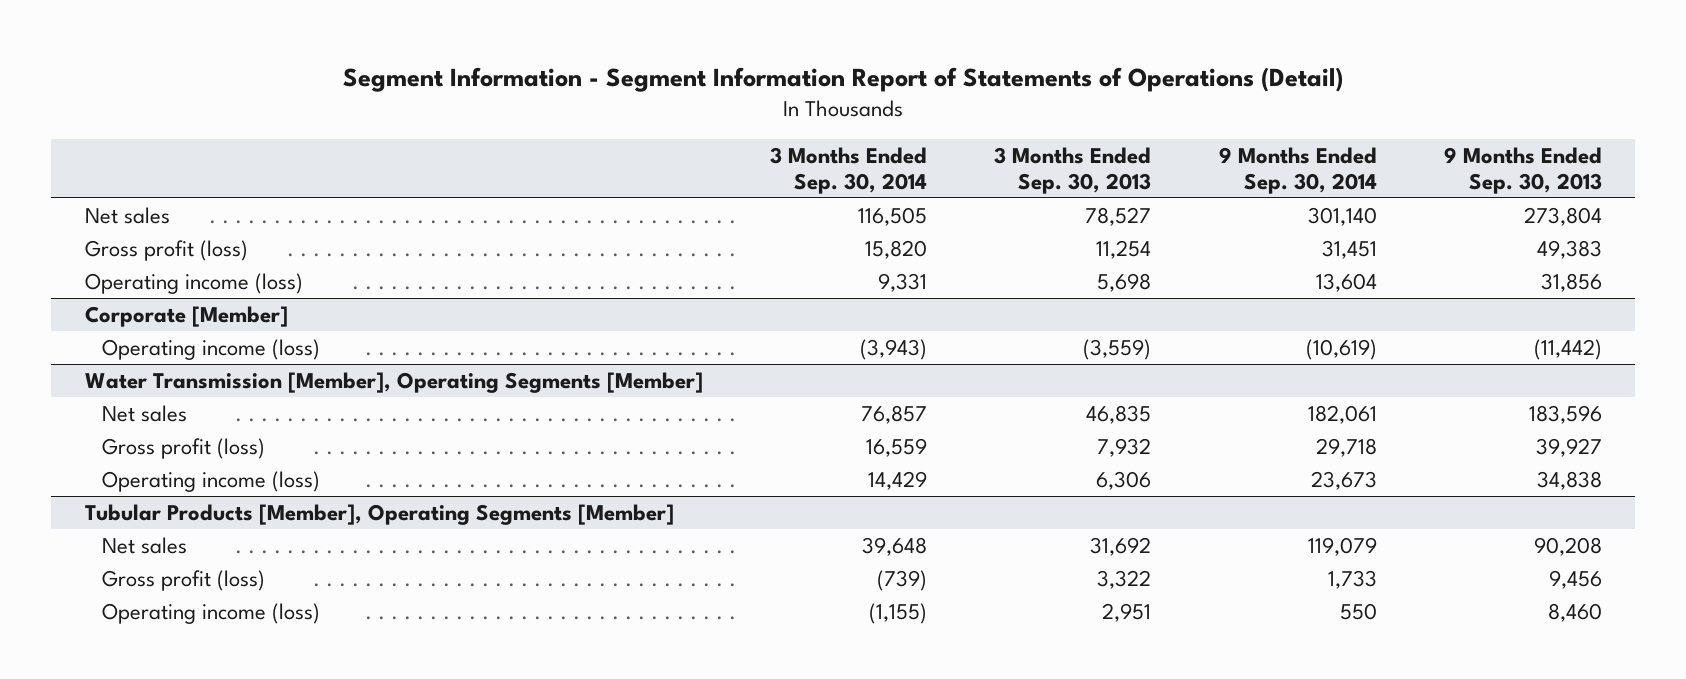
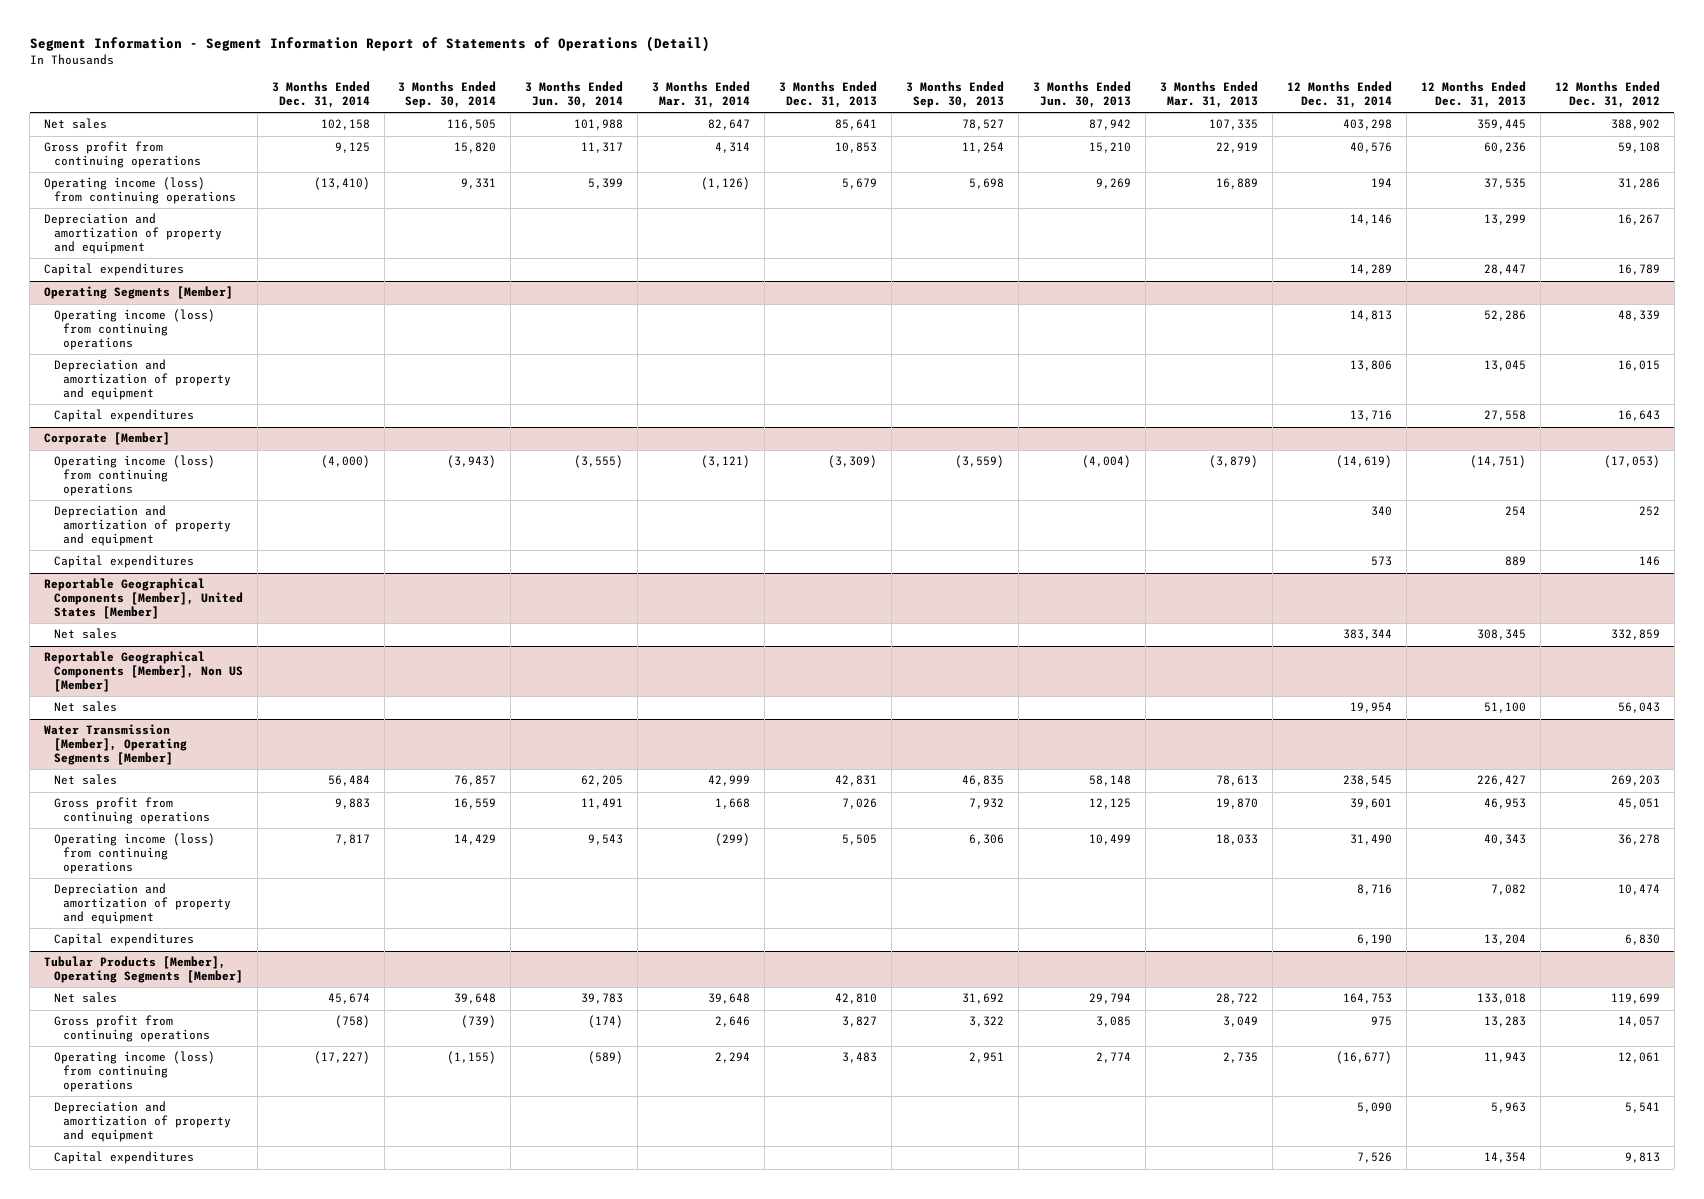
[1218,146,1377,194] 9 Months Ended Sep. 30, 2014 -> none
[1443,146,1602,194] 9 Months Ended Sep. 30, 2013 -> none
none -> [271,81,370,109] 3 Months Ended Dec. 31, 2014
none -> [525,81,624,109] 3 Months Ended Jun. 30, 2014
none -> [652,81,751,109] 3 Months Ended Mar. 31, 2014
none -> [779,81,878,109] 3 Months Ended Dec. 31, 2013
none -> [1032,81,1131,109] 3 Months Ended Jun. 30, 2013
none -> [1159,81,1258,109] 3 Months Ended Mar. 31, 2013
none -> [1286,81,1392,109] 12 Months Ended Dec. 31, 2014
none -> [1420,81,1526,109] 12 Months Ended Dec. 31, 2013
none -> [1554,81,1660,109] 12 Months Ended Dec. 31, 2012
[84,239,248,261] Gross profit (loss) -> [44,141,201,169] Gross profit from continuing operations
[84,272,303,294] Operating income (loss) -> [44,177,236,205] Operating income (loss) from continuing operations
none -> [44,213,222,255] Depreciation and amortization of property and equipment
none -> [44,263,185,277] Capital expenditures
none -> [44,286,234,300] Operating Segments [Member]
none -> [53,309,215,351] Operating income (loss) from continuing operations
none -> [53,359,232,401] Depreciation and amortization of property and equipment
none -> [53,409,194,423] Capital expenditures
[101,338,320,360] Operating income (loss) -> [53,455,215,497] Operating income (loss) from continuing operations
none -> [53,505,232,547] Depreciation and amortization of property and equipment
none -> [53,555,194,569] Capital expenditures
none -> [44,578,243,620] Reportable Geographical Components [Member], United States [Member]
none -> [53,628,117,640] Net sales
none -> [44,651,243,693] Reportable Geographical Components [Member], Non US [Member]
none -> [53,701,117,713] Net sales
[101,437,265,459] Gross profit (loss) -> [53,797,211,825] Gross profit from continuing operations
[101,470,320,492] Operating income (loss) -> [53,833,215,875] Operating income (loss) from continuing operations
none -> [53,883,232,925] Depreciation and amortization of property and equipment
none -> [53,933,194,947] Capital expenditures
[101,569,265,591] Gross profit (loss) -> [53,1015,211,1043] Gross profit from continuing operations
[101,602,320,624] Operating income (loss) -> [53,1051,215,1093] Operating income (loss) from continuing operations
none -> [53,1101,232,1143] Depreciation and amortization of property and equipment
none -> [53,1151,194,1165] Capital expenditures

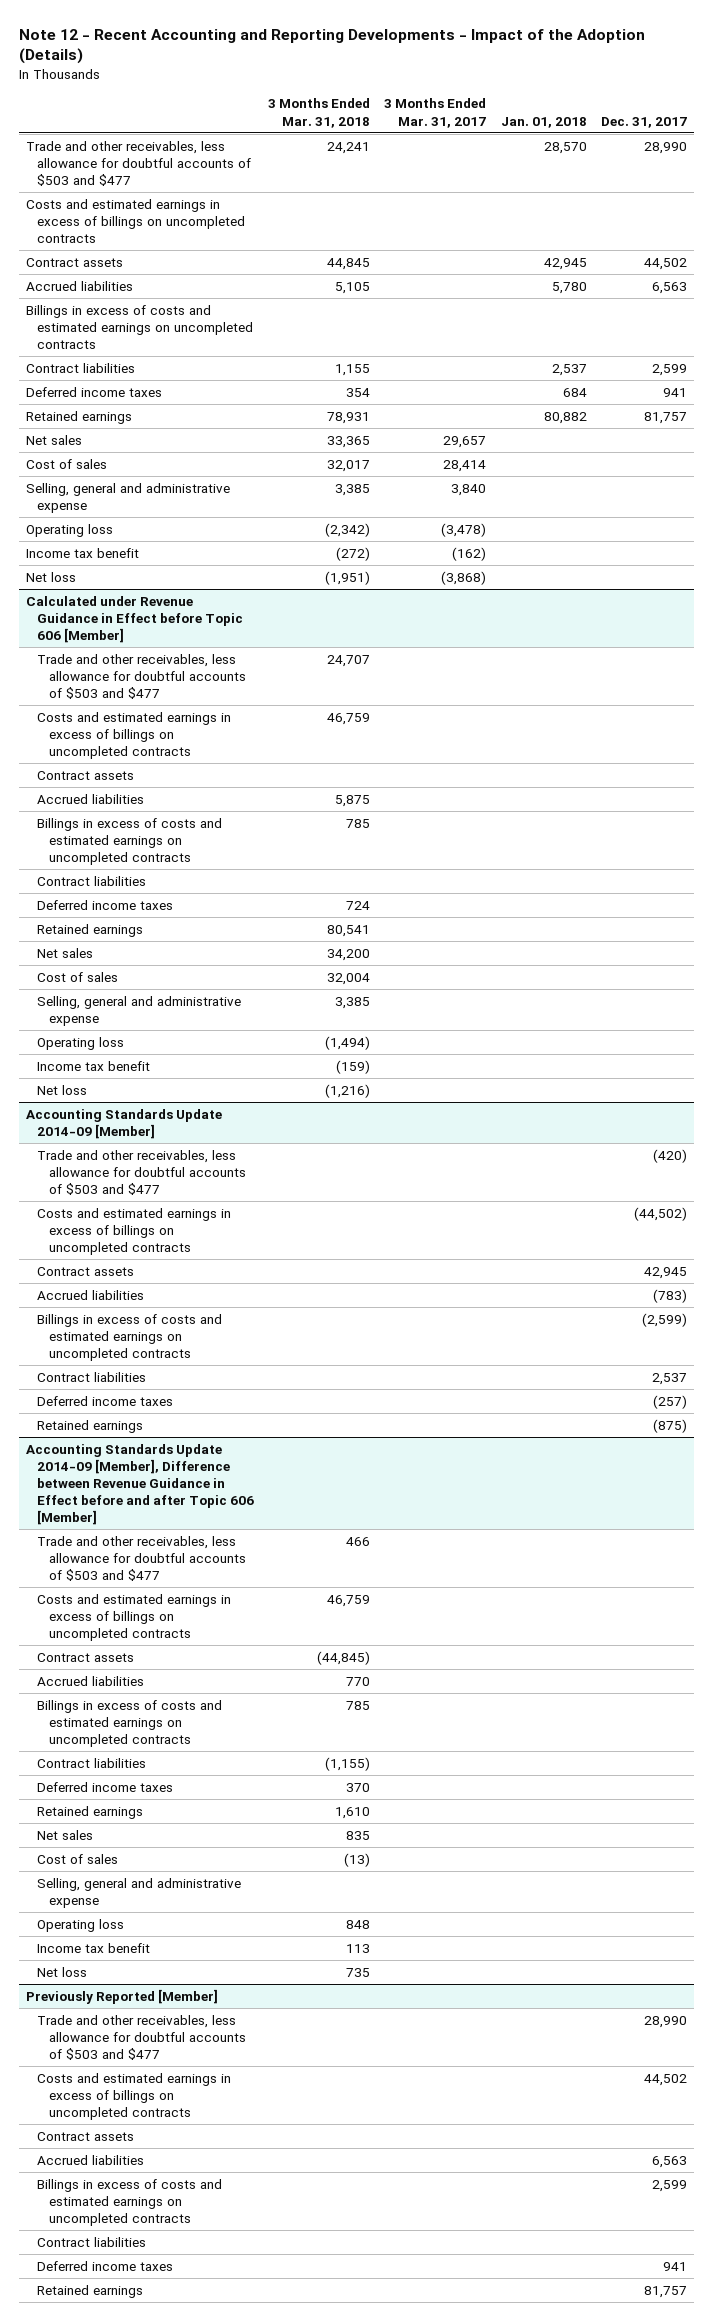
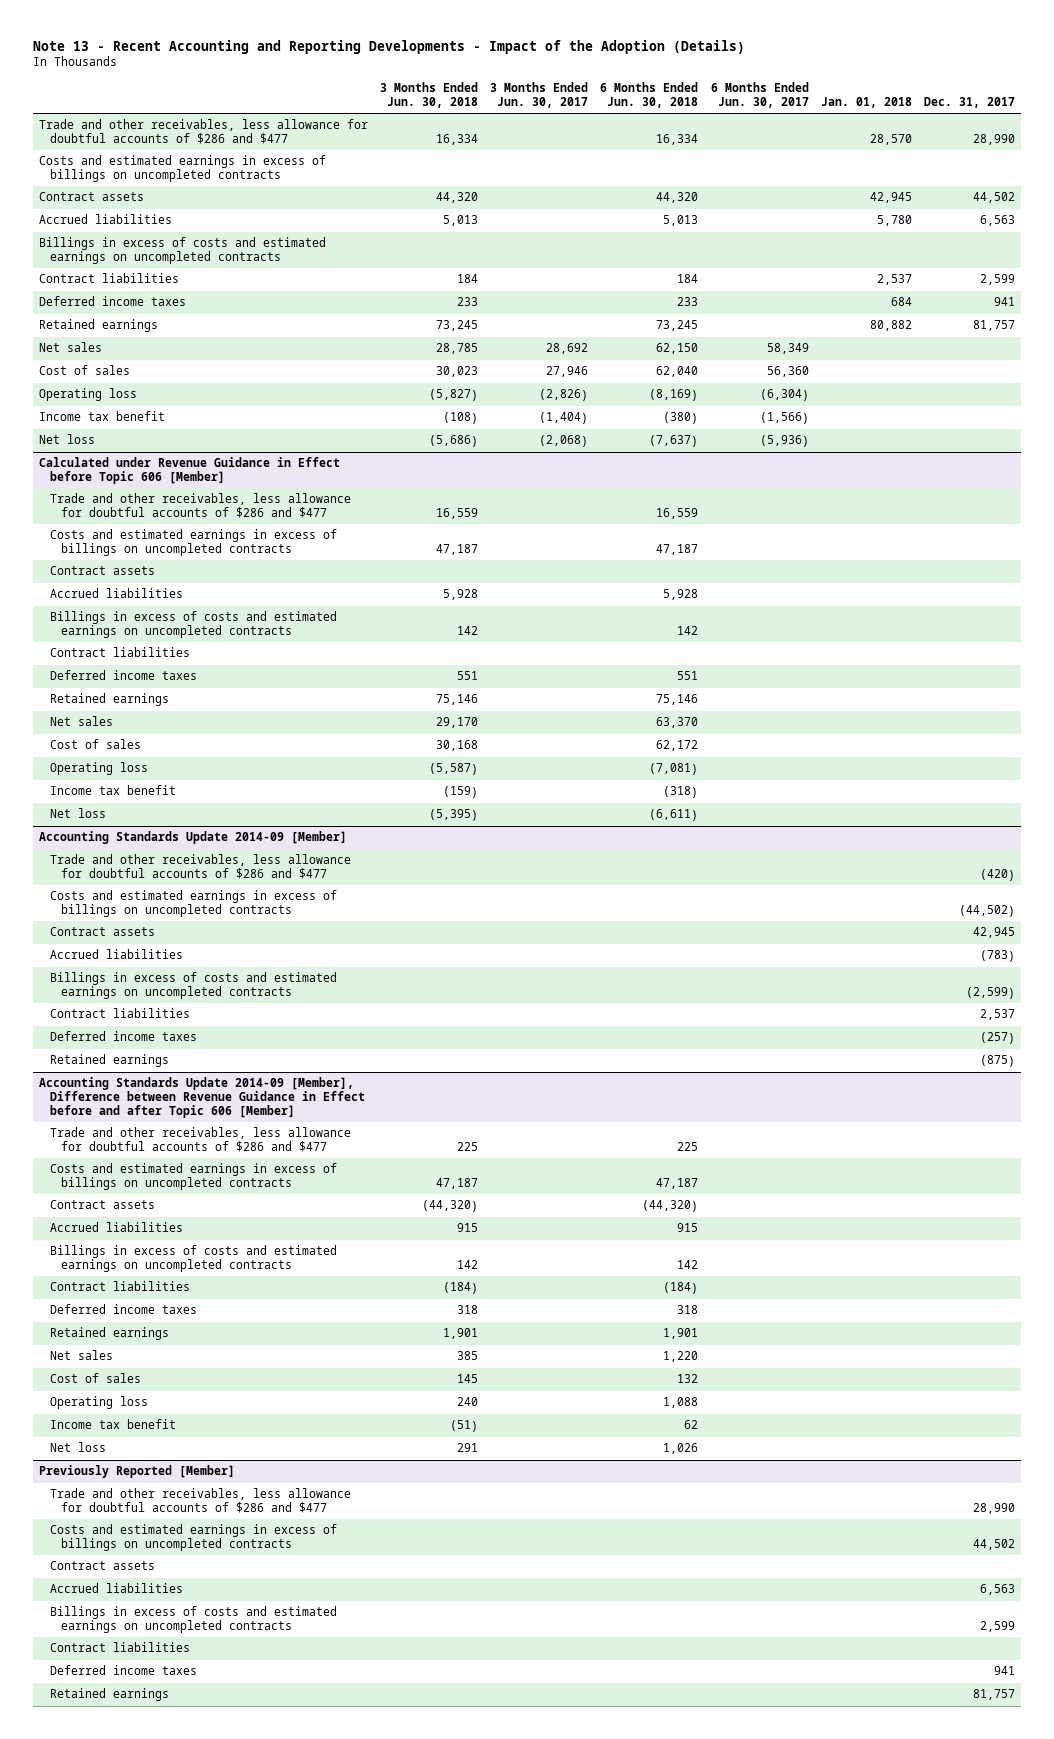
[18,28,645,65] Note 12 - Recent Accounting and Reporting Developments - Impact of the Adoption (Details) -> [33,39,746,54] Note 13 - Recent Accounting and Reporting Developments - Impact of the Adoption (Details)
[268,98,371,128] 3 Months Ended Mar. 31, 2018 -> none
[384,98,487,128] 3 Months Ended Mar. 31, 2017 -> none
none -> [380,82,479,109] 3 Months Ended Jun. 30, 2018
none -> [490,82,589,109] 3 Months Ended Jun. 30, 2017
none -> [600,82,699,109] 6 Months Ended Jun. 30, 2018
none -> [710,82,809,109] 6 Months Ended Jun. 30, 2017
[25,140,252,186] Trade and other receivables, less allowance for doubtful accounts of $503 and $477 -> [39,119,369,145] Trade and other receivables, less allowance for doubtful accounts of $286 and $477
[25,482,230,513] Selling, general and administrative expense -> none
[37,653,246,699] Trade and other receivables, less allowance for doubtful accounts of $503 and $477 -> [49,493,351,519] Trade and other receivables, less allowance for doubtful accounts of $286 and $477
[37,995,242,1026] Selling, general and administrative expense -> none
[37,1149,246,1195] Trade and other receivables, less allowance for doubtful accounts of $503 and $477 -> [49,854,351,880] Trade and other receivables, less allowance for doubtful accounts of $286 and $477
[37,1535,246,1581] Trade and other receivables, less allowance for doubtful accounts of $503 and $477 -> [49,1127,351,1153] Trade and other receivables, less allowance for doubtful accounts of $286 and $477
[37,1877,242,1908] Selling, general and administrative expense -> none
[37,2014,246,2060] Trade and other receivables, less allowance for doubtful accounts of $503 and $477 -> [49,1488,351,1514] Trade and other receivables, less allowance for doubtful accounts of $286 and $477

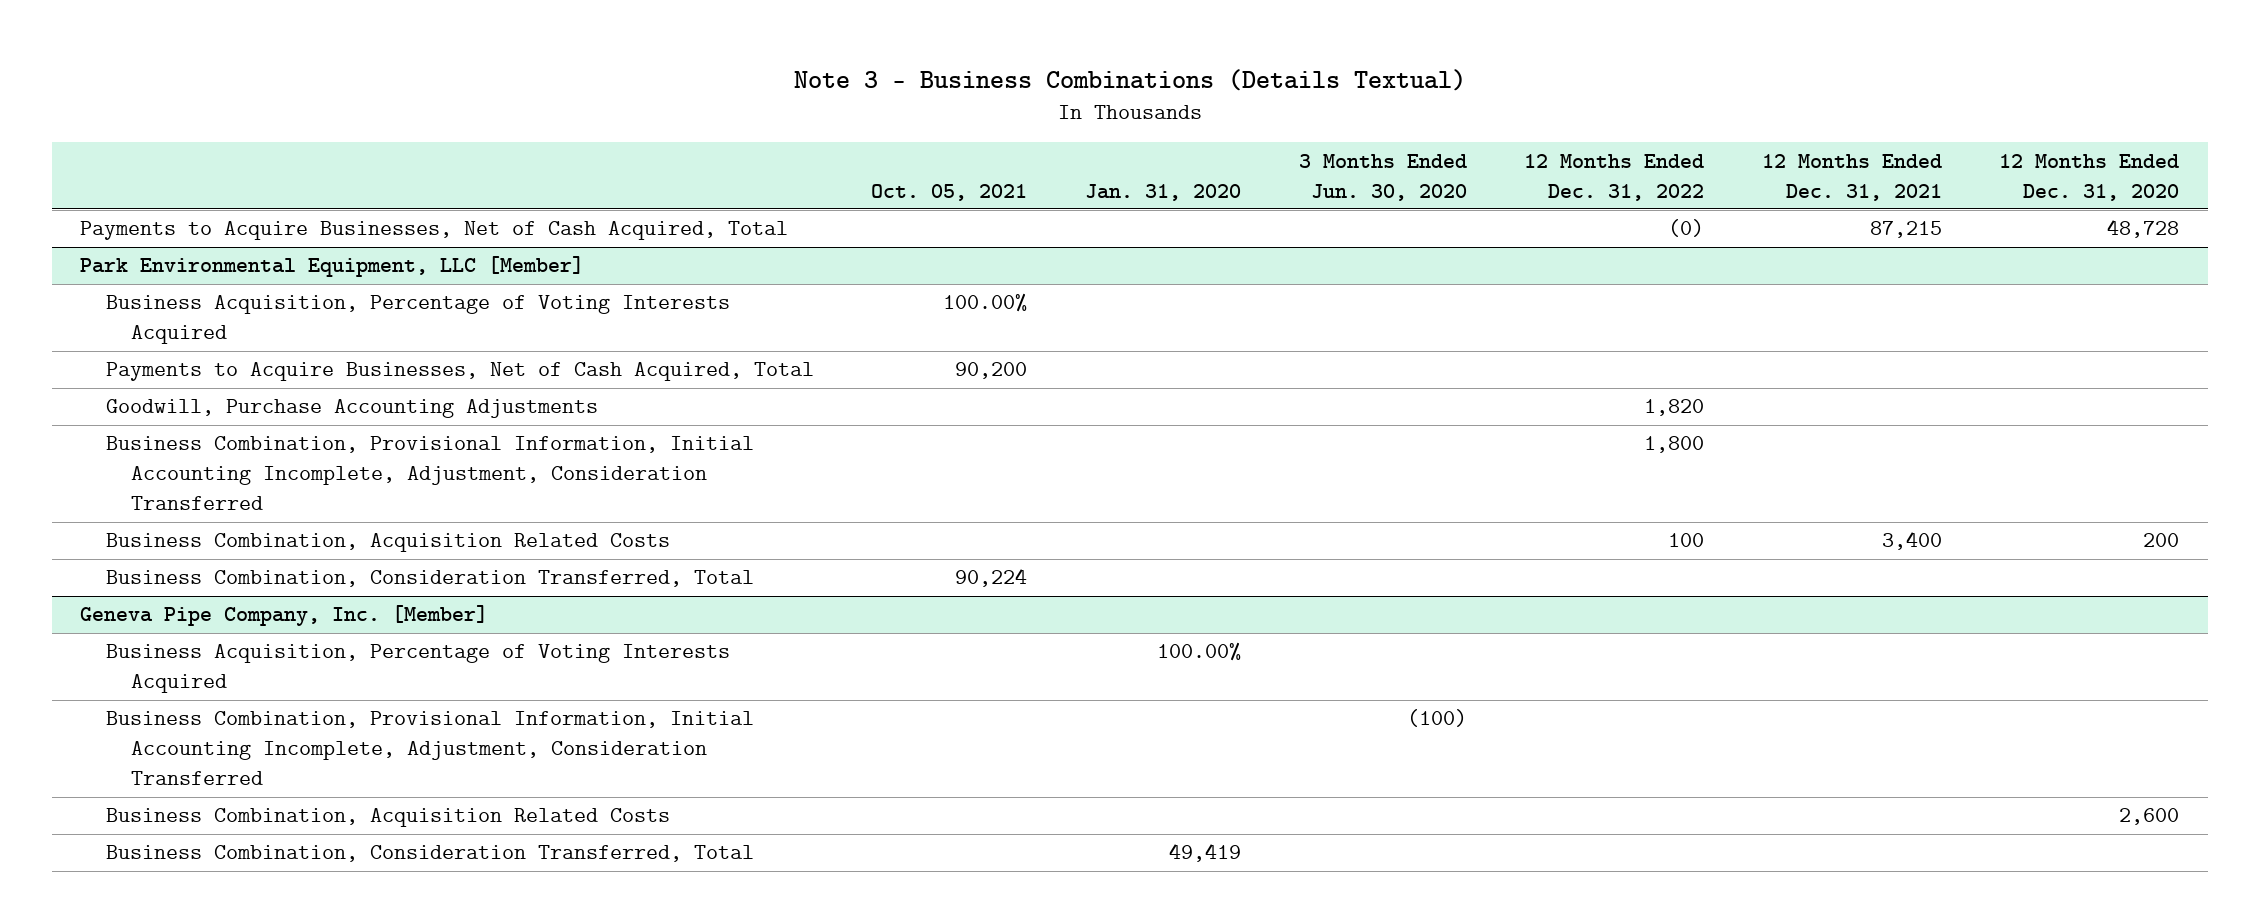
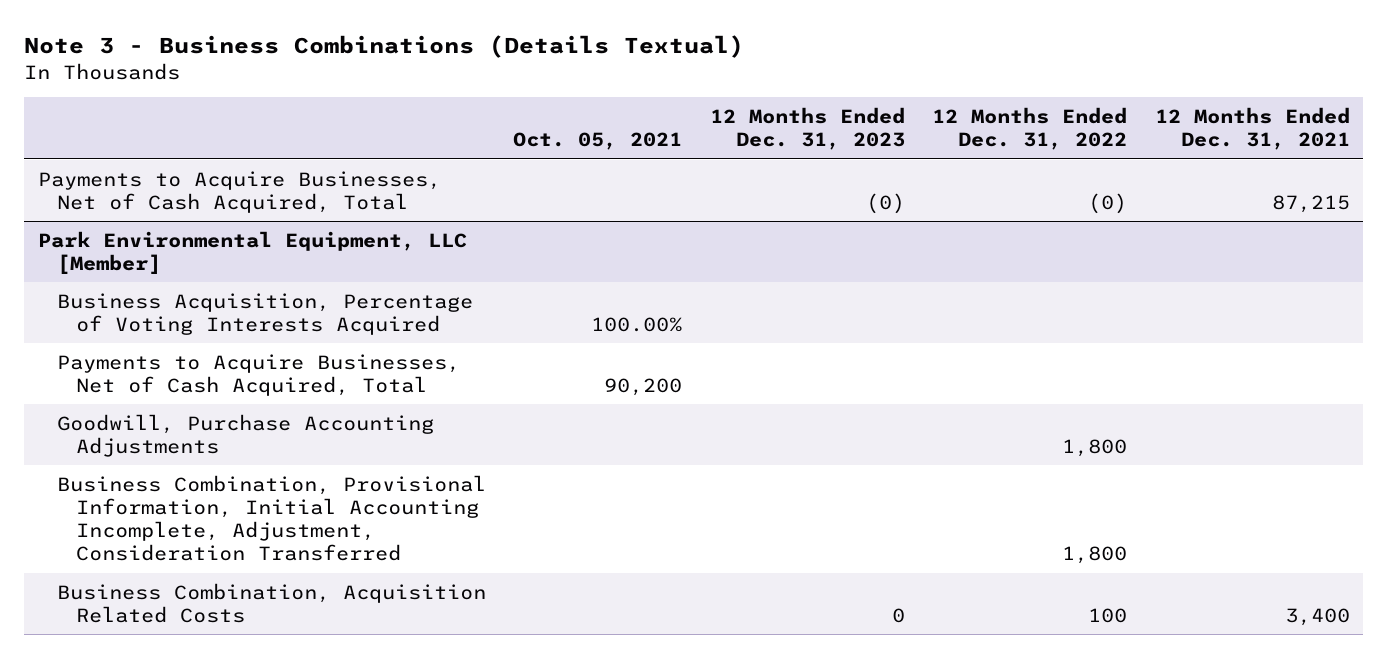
[1084,183,1241,201] Jan. 31, 2020 -> none
[1298,153,1467,201] 3 Months Ended Jun. 30, 2020 -> none
[1999,153,2180,201] 12 Months Ended Dec. 31, 2020 -> none
none -> [709,107,905,151] 12 Months Ended Dec. 31, 2023
[1644,399,1705,417] 1,820 -> [1062,438,1128,457] 1,800
[105,570,754,588] Business Combination, Consideration Transferred, Total -> none
[80,605,489,627] Geneva Pipe Company, Inc. [Member] -> none
[105,644,730,694] Business Acquisition, Percentage of Voting Interests Acquired -> none
[105,711,754,786] Business Combination, Provisional Information, Initial Accounting Incomplete, Adjustment, Consideration Transferred -> none
[105,808,670,828] Business Combination, Acquisition Related Costs -> none
[105,845,754,863] Business Combination, Consideration Transferred, Total -> none

